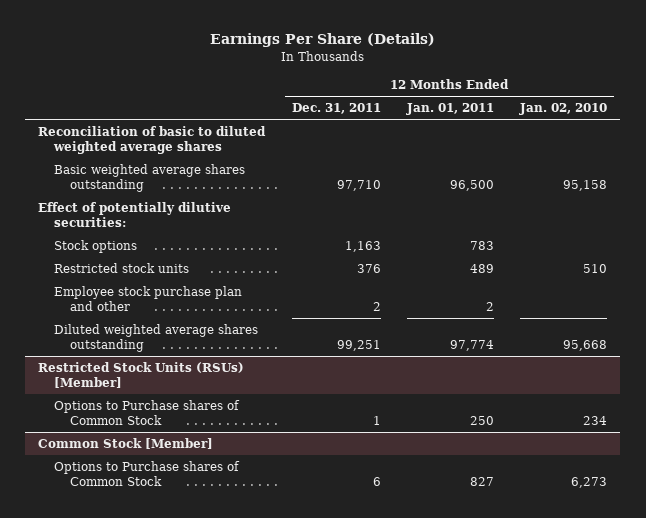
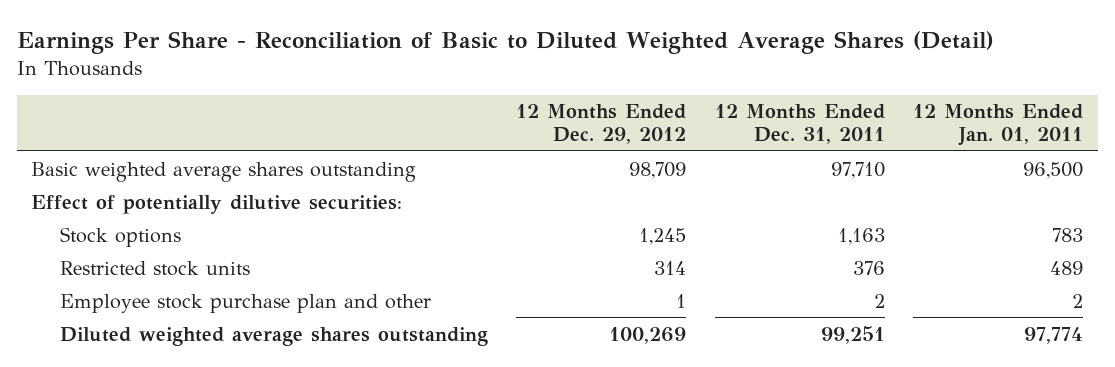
[209,33,435,48] Earnings Per Share (Details) -> [17,30,995,54] Earnings Per Share - Reconciliation of Basic to Diluted Weighted Average Shares (Detail)
[519,103,608,116] Jan. 02, 2010 -> none
none -> [516,104,687,144] 12 Months Ended Dec. 29, 2012
[38,126,267,154] Reconciliation of basic to diluted weighted average shares -> none
[38,362,245,388] Restricted Stock Units (RSUs) [Member] -> none
[54,400,241,425] Options to Purchase shares of Common Stock -> none
[38,438,214,450] Common Stock [Member] -> none
[54,461,241,486] Options to Purchase shares of Common Stock -> none

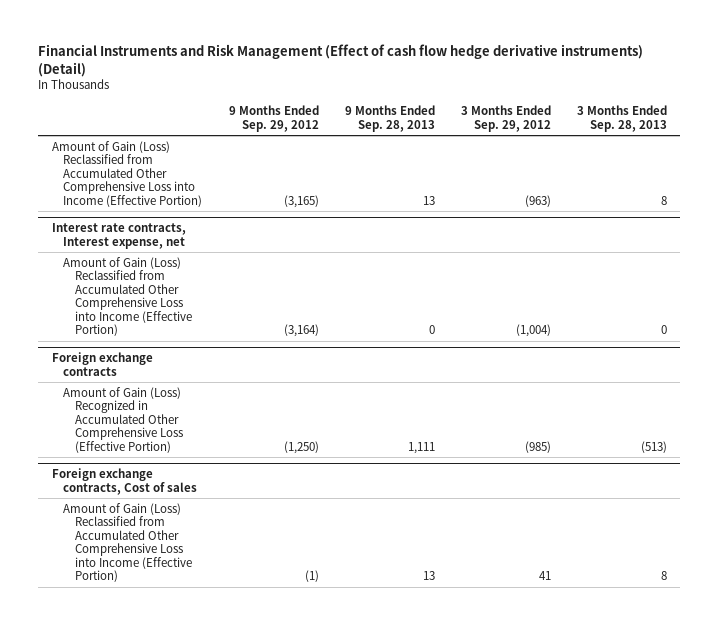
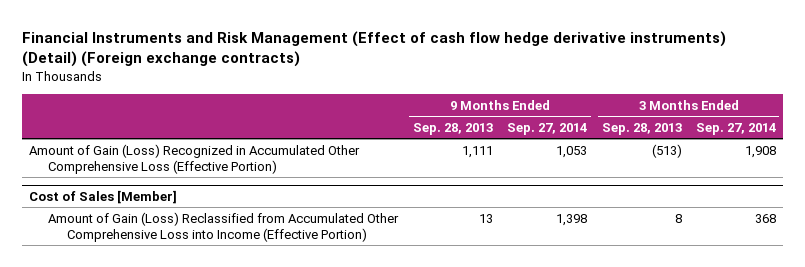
[38,44,644,77] Financial Instruments and Risk Management (Effect of cash flow hedge derivative instruments) (Detail) -> [22,30,727,68] Financial Instruments and Risk Management (Effect of cash flow hedge derivative instruments) (Detail) (Foreign exchange contracts)
[228,105,319,132] 9 Months Ended Sep. 29, 2012 -> none
[460,105,551,132] 3 Months Ended Sep. 29, 2012 -> none
none -> [507,122,588,135] Sep. 27, 2014
none -> [695,122,776,135] Sep. 27, 2014
[51,140,203,207] Amount of Gain (Loss) Reclassified from Accumulated Other Comprehensive Loss into Income (Effective Portion) -> none
[51,223,186,250] Interest rate contracts, Interest expense, net -> none
[63,256,193,337] Amount of Gain (Loss) Reclassified from Accumulated Other Comprehensive Loss into Income (Effective Portion) -> none
[51,352,153,377] Foreign exchange contracts -> none
[51,468,198,496] Foreign exchange contracts, Cost of sales -> none
none -> [29,189,178,204] Cost of Sales [Member]

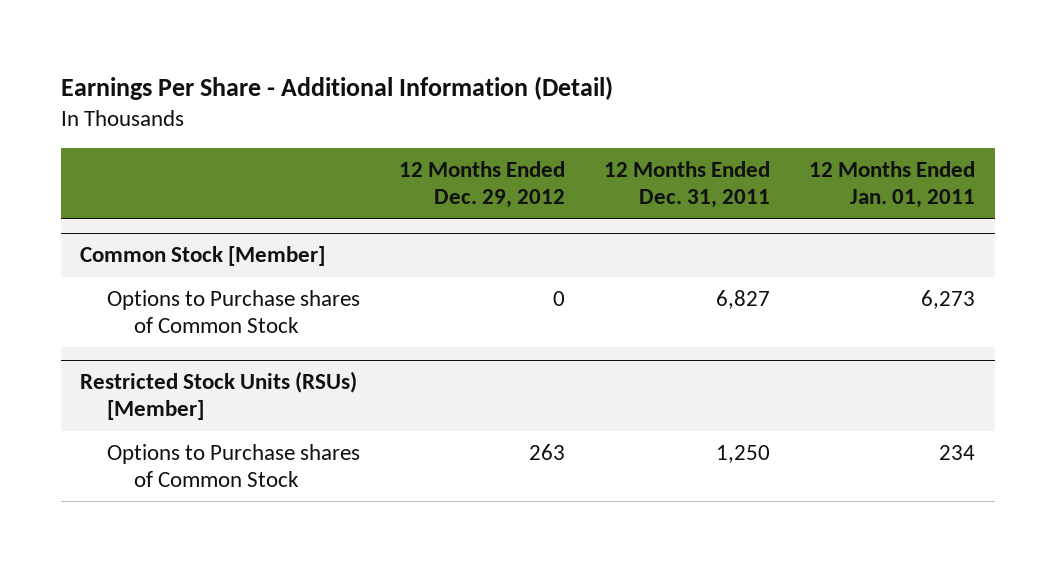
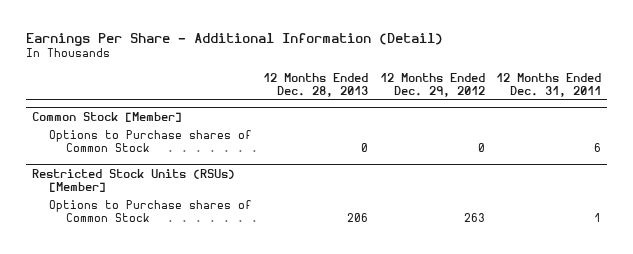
[809,161,976,209] 12 Months Ended Jan. 01, 2011 -> none
none -> [263,72,369,97] 12 Months Ended Dec. 28, 2013
[716,289,771,309] 6,827 -> [594,143,602,153] 6
[716,444,771,463] 1,250 -> [594,213,602,223] 1

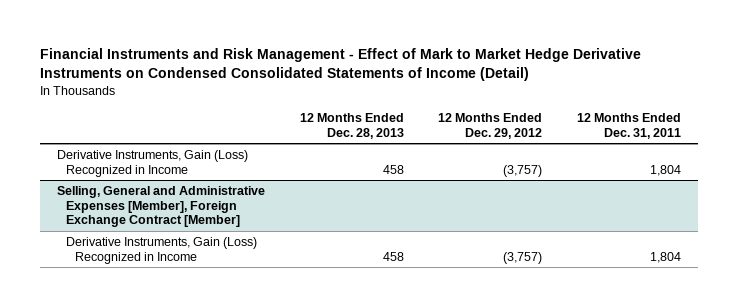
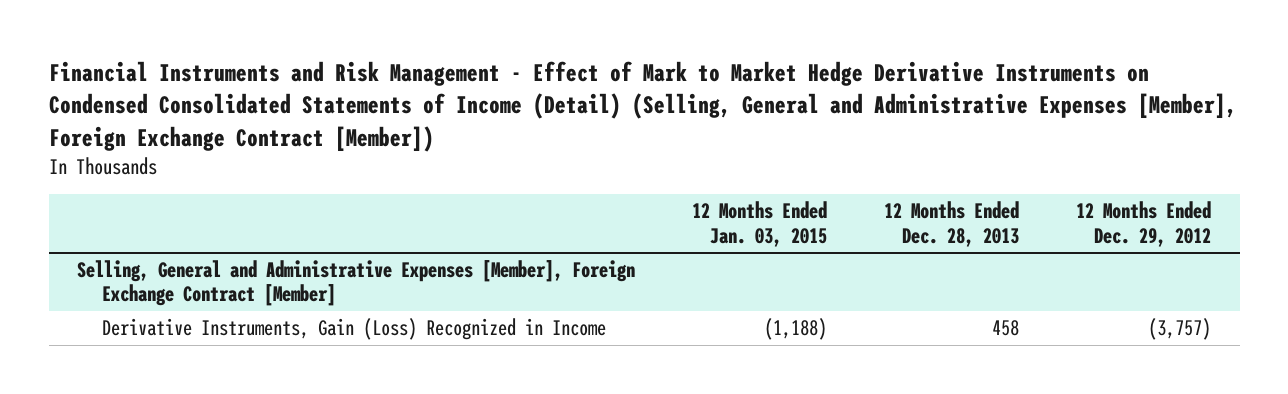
[39,48,641,82] Financial Instruments and Risk Management - Effect of Mark to Market Hedge Derivative Instruments on Condensed Consolidated Statements of Income (Detail) -> [48,61,1237,152] Financial Instruments and Risk Management - Effect of Mark to Market Hedge Derivative Instruments on Condensed Consolidated Statements of Income (Detail) (Selling, General and Administrative Expenses [Member], Foreign Exchange Contract [Member])
[576,112,681,139] 12 Months Ended Dec. 31, 2011 -> none
none -> [692,201,828,247] 12 Months Ended Jan. 03, 2015
[57,149,249,177] Derivative Instruments, Gain (Loss) Recognized in Income -> none

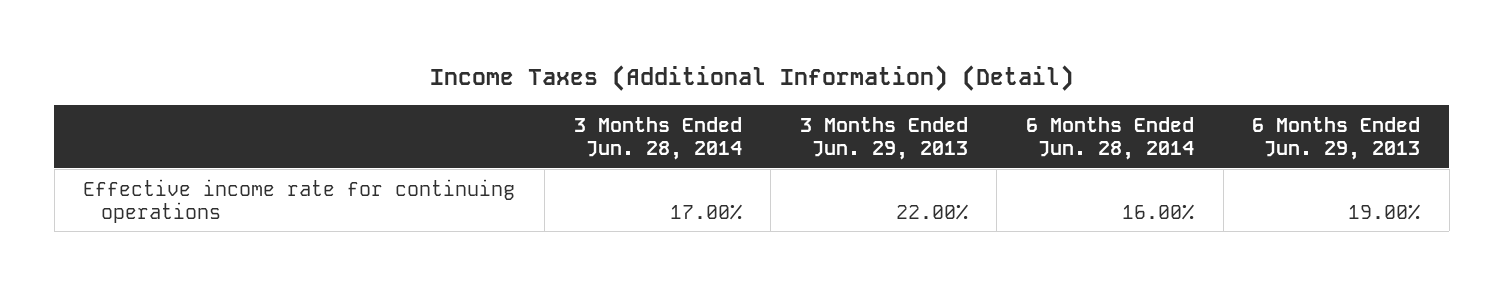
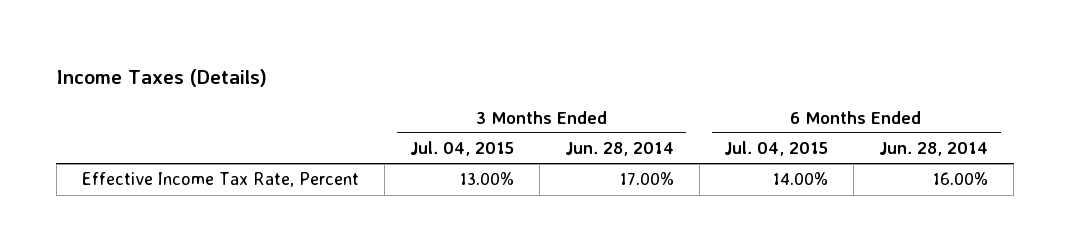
[429,65,1074,92] Income Taxes (Additional Information) (Detail) -> [56,69,268,88] Income Taxes (Details)
[799,116,968,161] 3 Months Ended Jun. 29, 2013 -> none
[1252,116,1421,161] 6 Months Ended Jun. 29, 2013 -> none
none -> [409,141,514,157] Jul. 04, 2015
none -> [724,141,829,157] Jul. 04, 2015
[83,178,516,223] Effective income rate for continuing operations -> [81,172,359,188] Effective Income Tax Rate, Percent

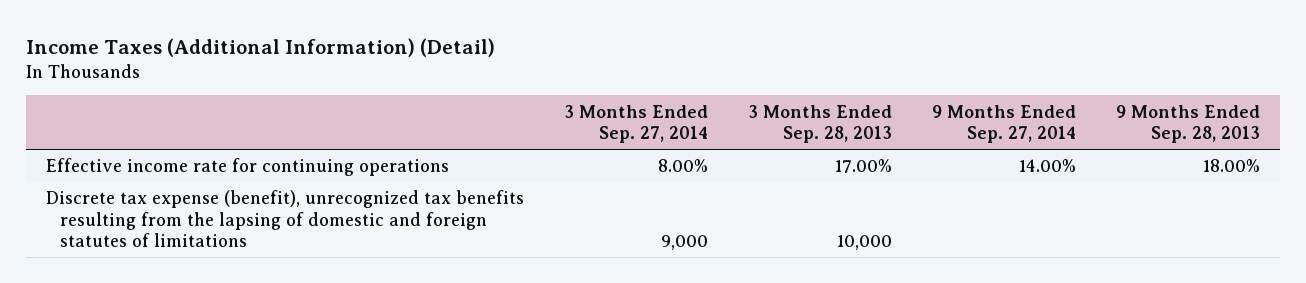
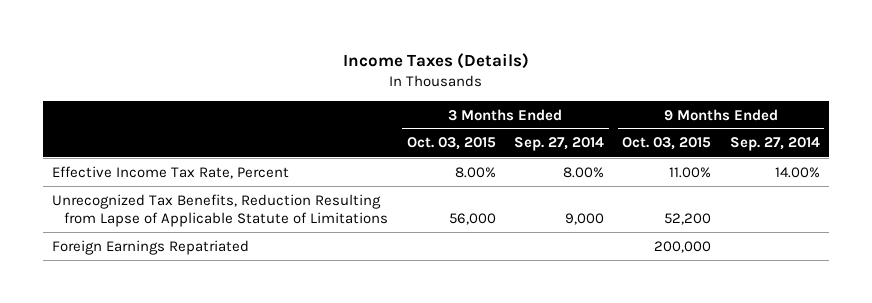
[26,37,496,57] Income Taxes (Additional Information) (Detail) -> [342,52,529,69] Income Taxes (Details)
[748,104,893,144] 3 Months Ended Sep. 28, 2013 -> none
[1116,104,1261,144] 9 Months Ended Sep. 28, 2013 -> none
none -> [406,137,496,151] Oct. 03, 2015
none -> [622,137,712,151] Oct. 03, 2015
[46,158,450,177] Effective income rate for continuing operations -> [52,165,290,179] Effective Income Tax Rate, Percent
[46,190,525,248] Discrete tax expense (benefit), unrecognized tax benefits resulting from the lapsing of domestic and foreign statutes of limitations -> [52,193,389,227] Unrecognized Tax Benefits, Reduction Resulting from Lapse of Applicable Statute of Limitations
none -> [52,239,250,255] Foreign Earnings Repatriated

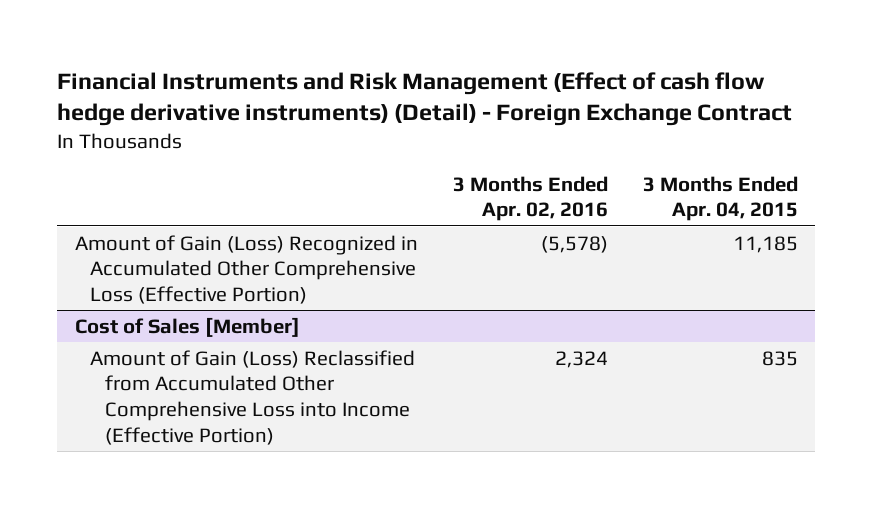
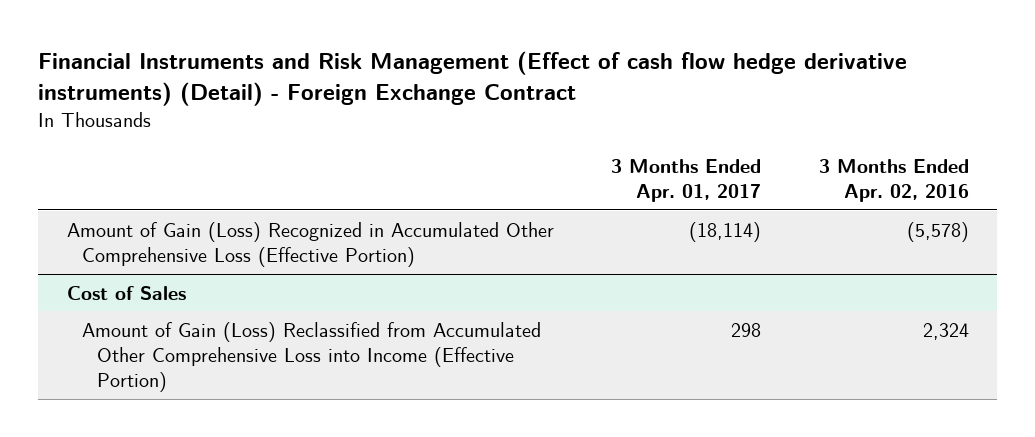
[642,175,798,222] 3 Months Ended Apr. 04, 2015 -> none
none -> [611,158,762,203] 3 Months Ended Apr. 01, 2017
[74,316,300,337] Cost of Sales [Member] -> [66,285,186,300] Cost of Sales

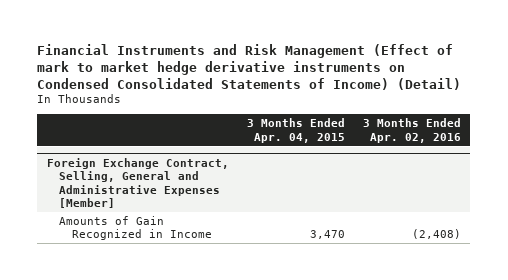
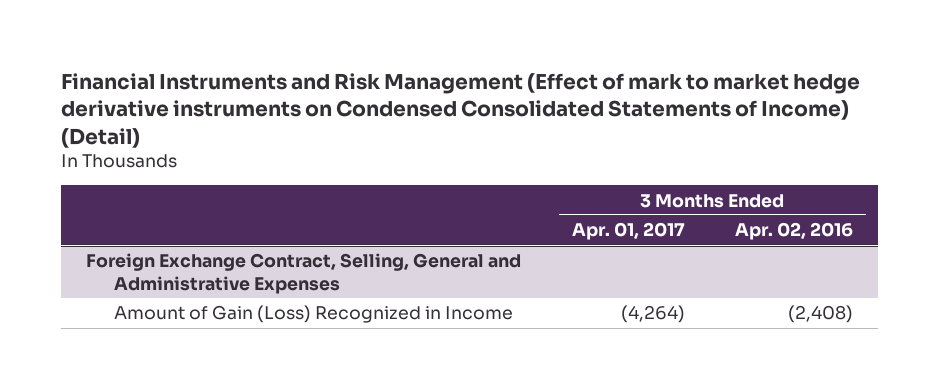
[246,118,345,143] 3 Months Ended Apr. 04, 2015 -> none
none -> [571,222,685,241] Apr. 01, 2017
[46,157,229,208] Foreign Exchange Contract, Selling, General and Administrative Expenses [Member] -> [86,253,522,294] Foreign Exchange Contract, Selling, General and Administrative Expenses
[59,215,213,241] Amounts of Gain Recognized in Income -> [114,305,514,324] Amount of Gain (Loss) Recognized in Income

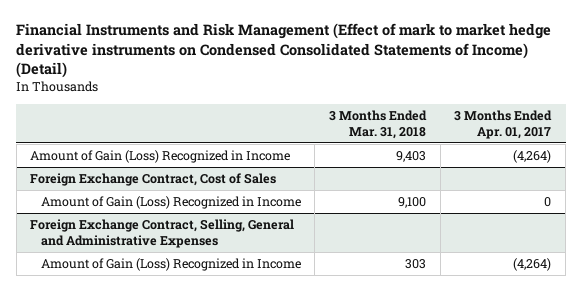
[735,222,854,241] Apr. 02, 2016 -> none
none -> [329,109,428,139] 3 Months Ended Mar. 31, 2018
none -> [30,150,291,164] Amount of Gain (Loss) Recognized in Income
none -> [30,173,277,187] Foreign Exchange Contract, Cost of Sales
none -> [40,196,301,210] Amount of Gain (Loss) Recognized in Income

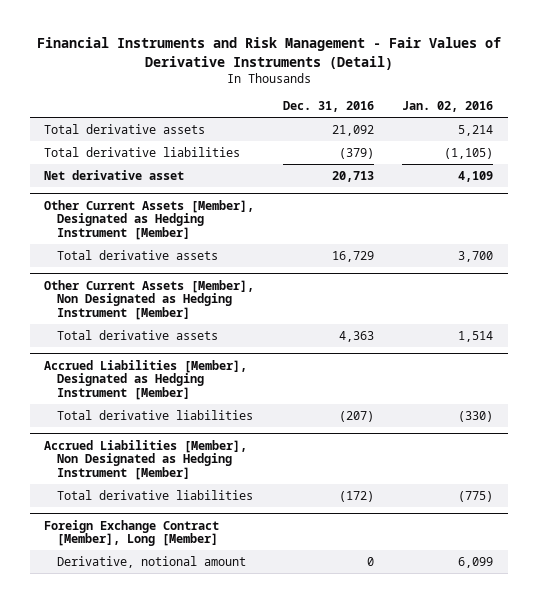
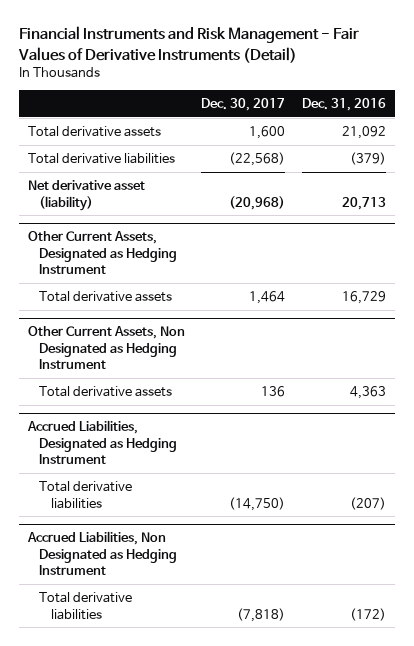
[402,101,494,113] Jan. 02, 2016 -> none
none -> [201,98,286,112] Dec. 30, 2017
[43,169,184,180] Net derivative asset -> [27,180,145,211] Net derivative asset (liability)
[43,199,254,241] Other Current Assets [Member], Designated as Hedging Instrument [Member] -> [27,231,178,275] Other Current Assets, Designated as Hedging Instrument
[43,279,254,321] Other Current Assets [Member], Non Designated as Hedging Instrument [Member] -> [27,326,185,370] Other Current Assets, Non Designated as Hedging Instrument
[43,359,247,401] Accrued Liabilities [Member], Designated as Hedging Instrument [Member] -> [26,420,178,465] Accrued Liabilities, Designated as Hedging Instrument
[43,439,247,481] Accrued Liabilities [Member], Non Designated as Hedging Instrument [Member] -> [26,531,178,576] Accrued Liabilities, Non Designated as Hedging Instrument
[43,519,219,547] Foreign Exchange Contract [Member], Long [Member] -> none
[56,555,246,568] Derivative, notional amount -> none

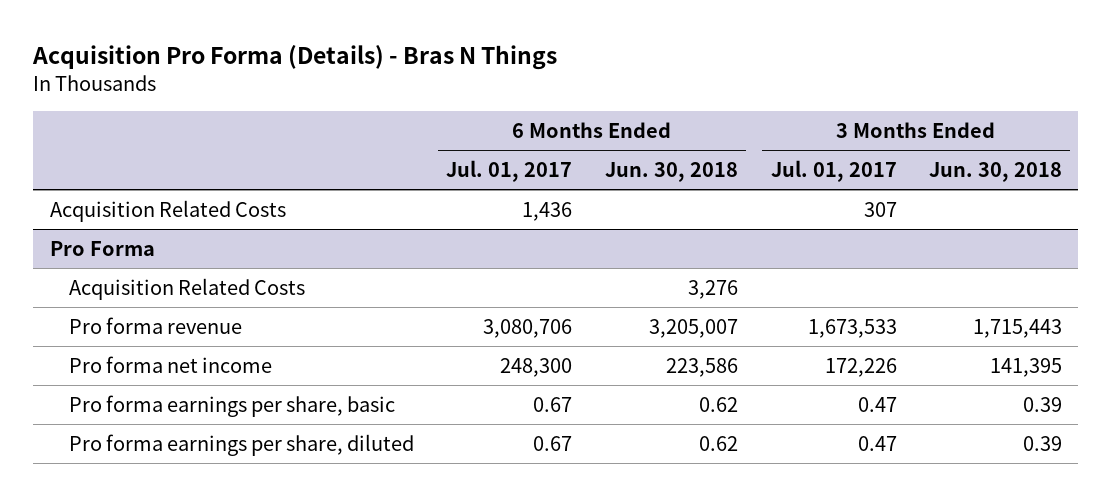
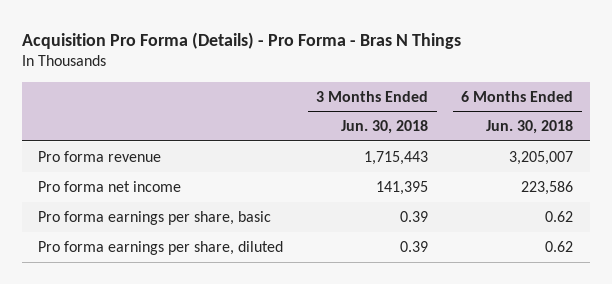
[32,45,558,71] Acquisition Pro Forma (Details) - Bras N Things -> [21,31,461,49] Acquisition Pro Forma (Details) - Pro Forma - Bras N Things
[446,159,573,182] Jul. 01, 2017 -> none
[770,159,897,182] Jul. 01, 2017 -> none
[49,199,286,222] Acquisition Related Costs -> none
[49,240,155,256] Pro Forma -> none
[68,277,305,300] Acquisition Related Costs -> none

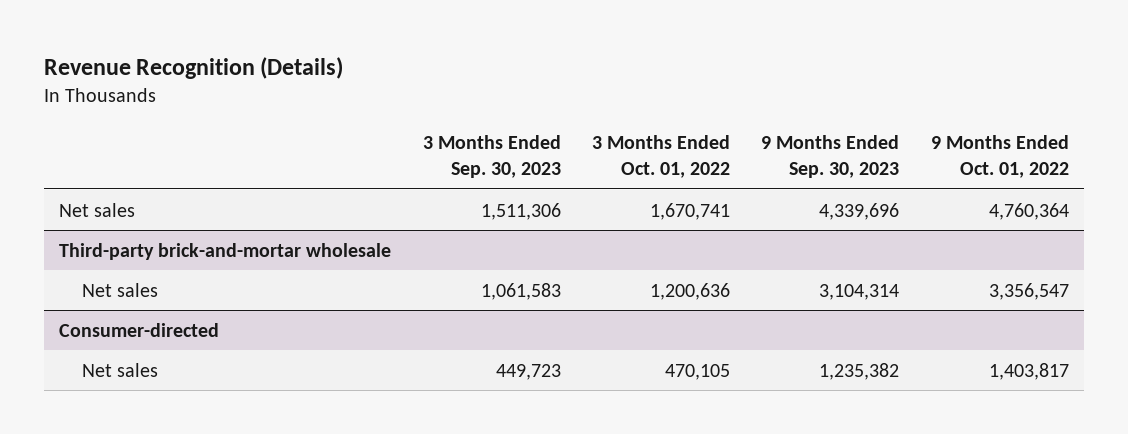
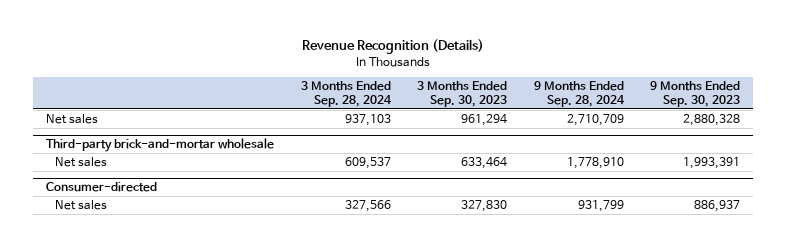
[591,135,730,179] 3 Months Ended Oct. 01, 2022 -> none
[930,135,1069,179] 9 Months Ended Oct. 01, 2022 -> none
none -> [300,80,392,107] 3 Months Ended Sep. 28, 2024
none -> [533,80,625,107] 9 Months Ended Sep. 28, 2024
[480,202,561,220] 1,511,306 -> [461,113,508,126] 961,294
[819,202,900,220] 4,339,696 -> [683,113,741,126] 2,880,328
[480,282,561,300] 1,061,583 -> [461,156,508,169] 633,464
[819,283,900,300] 3,104,314 -> [683,156,741,169] 1,993,391
[495,363,561,380] 449,723 -> [461,199,508,212] 327,830
[819,362,900,380] 1,235,382 -> [694,199,741,212] 886,937

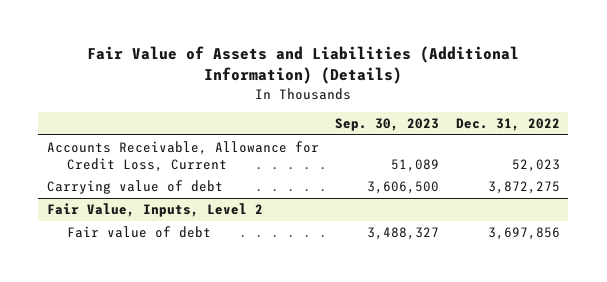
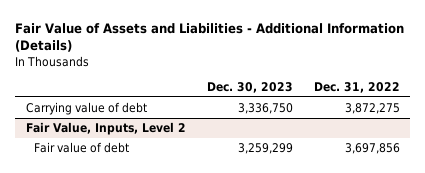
[87,46,520,85] Fair Value of Assets and Liabilities (Additional Information) (Details) -> [15,22,405,53] Fair Value of Assets and Liabilities - Additional Information (Details)
[335,118,440,132] Sep. 30, 2023 -> none
none -> [206,82,293,94] Dec. 30, 2023
[46,141,319,172] Accounts Receivable, Allowance for Credit Loss, Current -> none

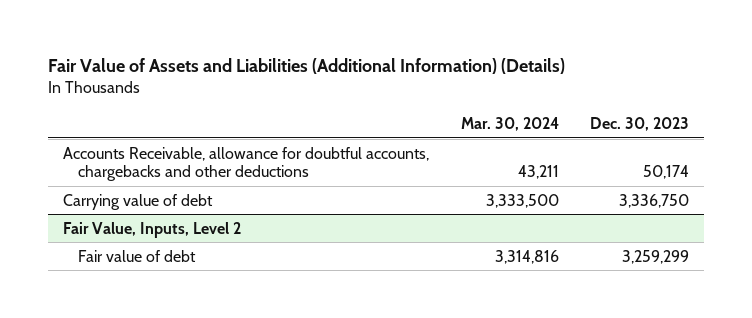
[15,22,405,53] Fair Value of Assets and Liabilities - Additional Information (Details) -> [47,58,565,75] Fair Value of Assets and Liabilities (Additional Information) (Details)
[313,82,400,94] Dec. 31, 2022 -> none
none -> [460,116,559,131] Mar. 30, 2024
none -> [63,146,430,182] Accounts Receivable, allowance for doubtful accounts, chargebacks and other deductions

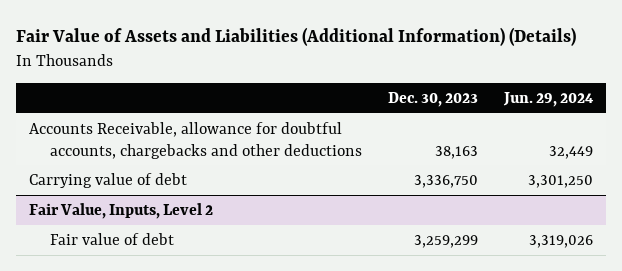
[460,116,559,131] Mar. 30, 2024 -> none
none -> [503,91,595,107] Jun. 29, 2024
[642,165,689,180] 50,174 -> [435,145,479,159] 38,163

